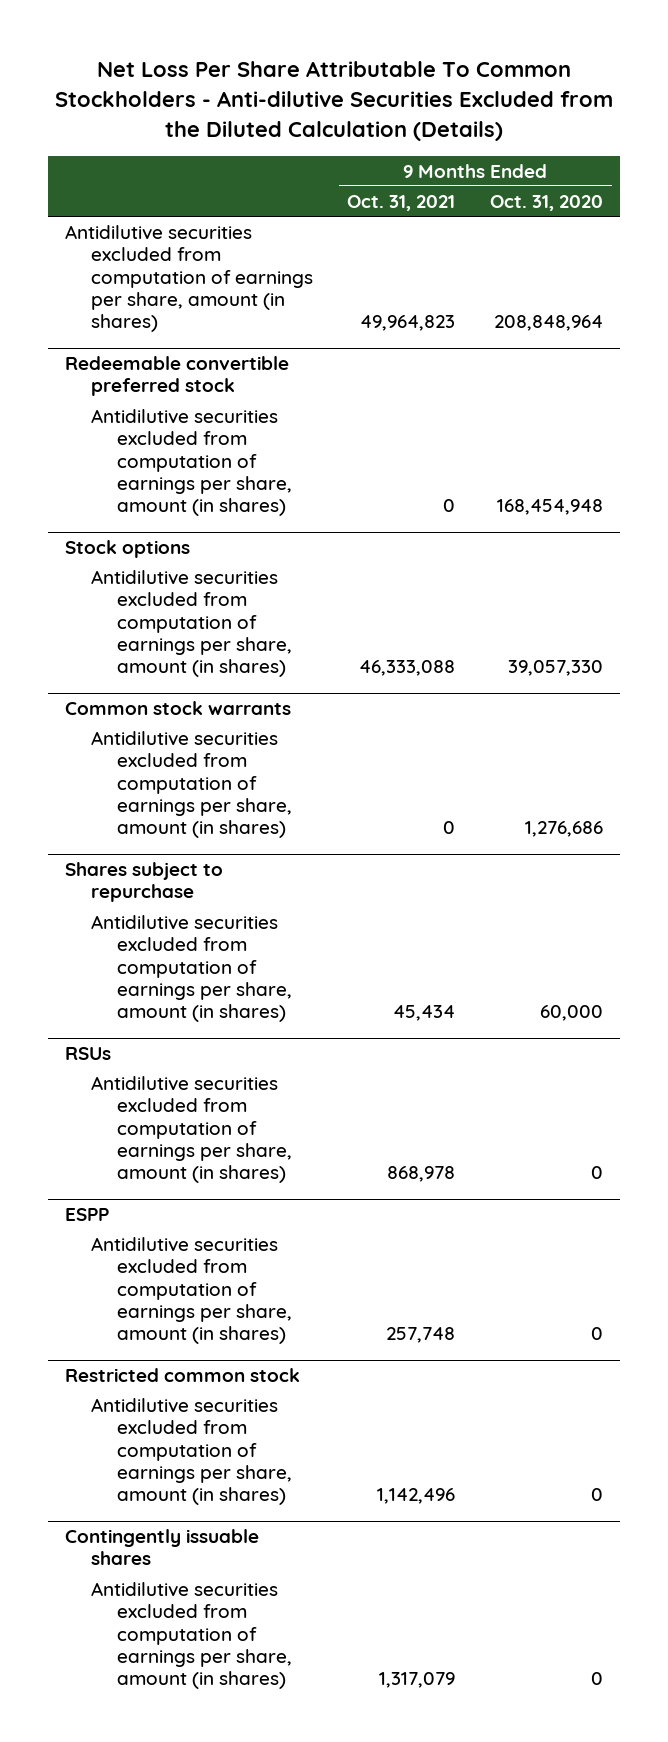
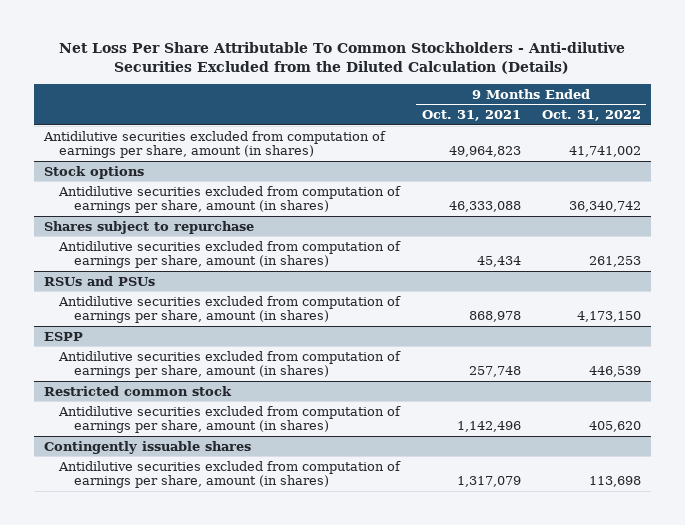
[490,194,604,211] Oct. 31, 2020 -> none
none -> [541,110,641,122] Oct. 31, 2022
[64,356,289,397] Redeemable convertible preferred stock -> none
[90,408,292,517] Antidilutive securities excluded from computation of earnings per share, amount (in shares) -> none
[64,701,291,716] Common stock warrants -> none
[90,730,292,839] Antidilutive securities excluded from computation of earnings per share, amount (in shares) -> none
[64,1047,111,1061] RSUs -> none
none -> [44,275,156,286] RSUs and PSUs

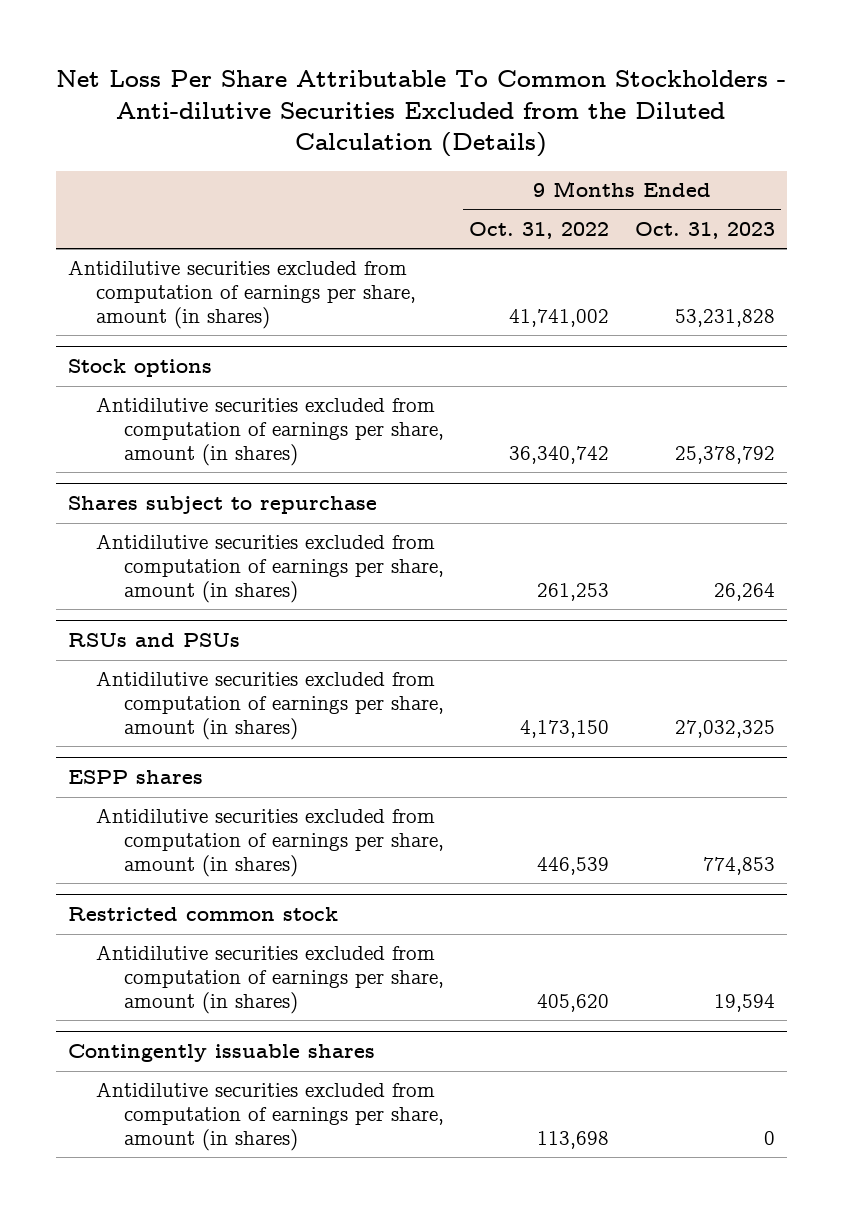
[421,110,521,122] Oct. 31, 2021 -> none
none -> [634,222,775,240] Oct. 31, 2023
[44,331,84,341] ESPP -> [68,770,204,785] ESPP shares

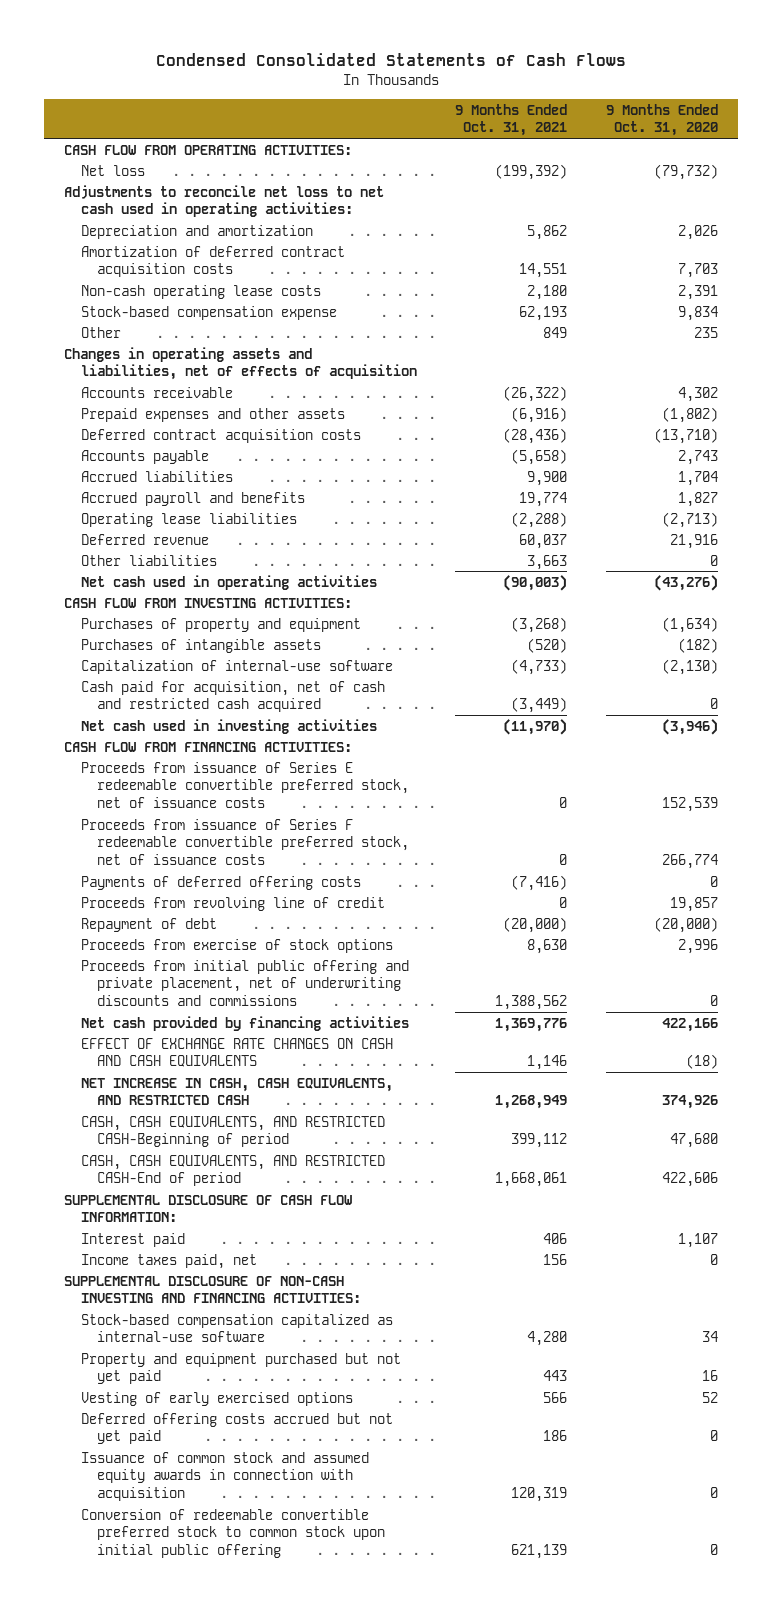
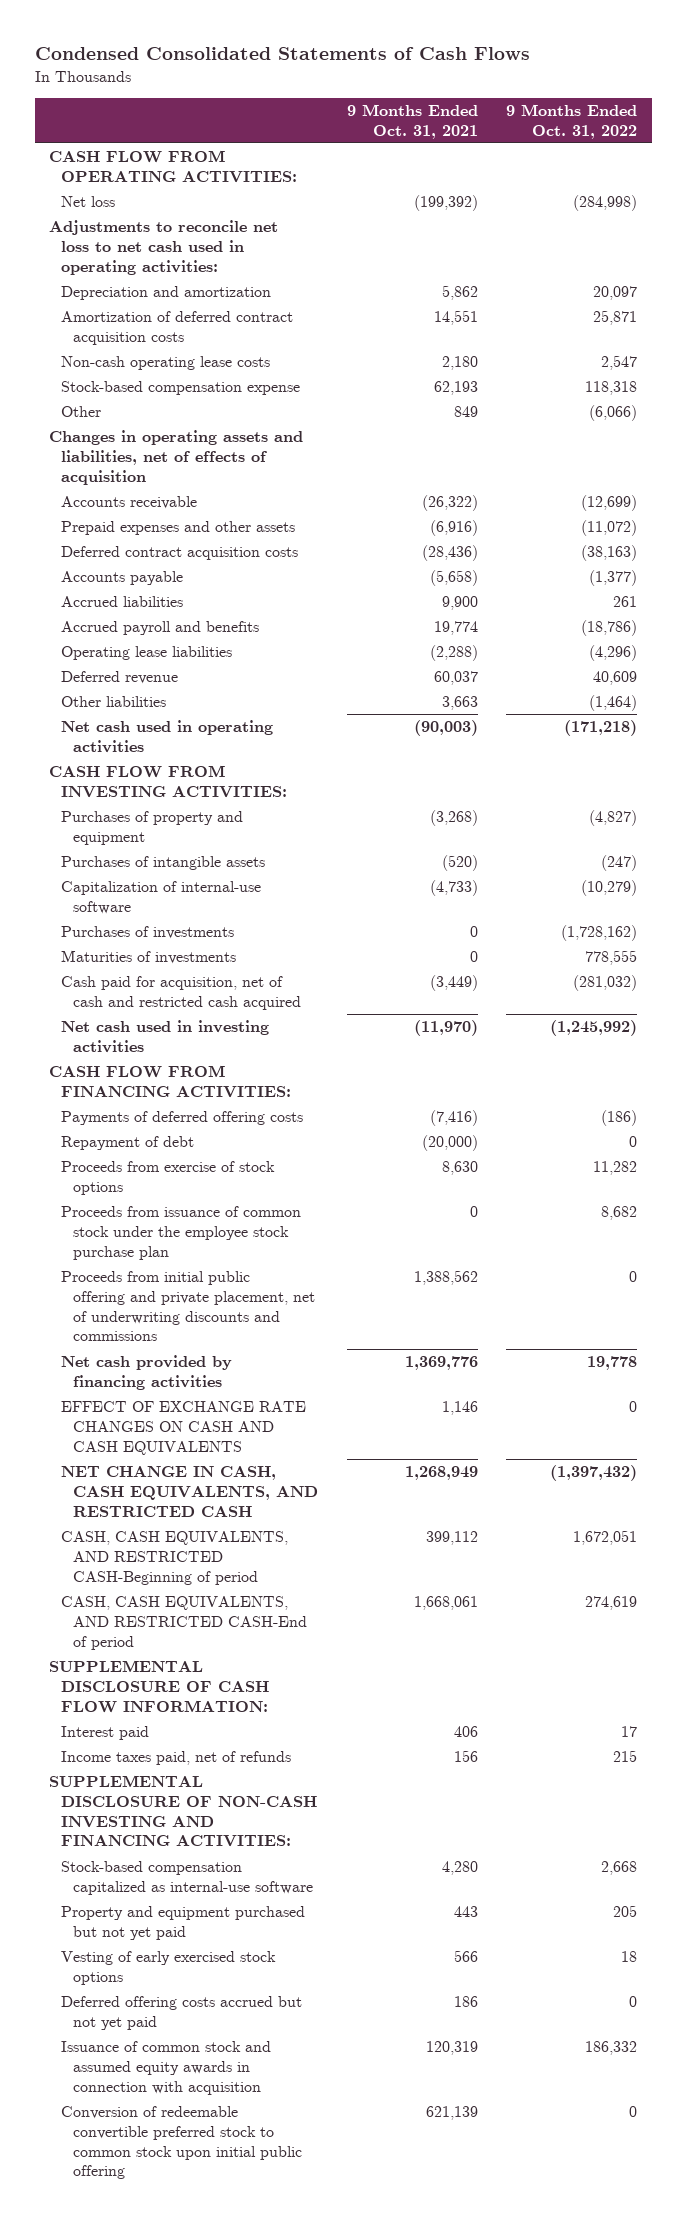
[606,103,719,137] 9 Months Ended Oct. 31, 2020 -> none
none -> [506,103,638,139] 9 Months Ended Oct. 31, 2022
none -> [61,926,235,940] Purchases of investments
none -> [61,950,237,965] Maturities of investments
[80,761,410,808] Proceeds from issuance of Series E redeemable convertible preferred stock, net of issuance costs -> none
[80,818,410,865] Proceeds from issuance of Series F redeemable convertible preferred stock, net of issuance costs -> none
[80,896,385,911] Proceeds from revolving line of credit -> none
none -> [61,1206,302,1260] Proceeds from issuance of common stock under the employee stock purchase plan
[80,1077,393,1106] NET INCREASE IN CASH, CASH EQUIVALENTS, AND RESTRICTED CASH -> [61,1466,319,1517] NET CHANGE IN CASH, CASH EQUIVALENTS, AND RESTRICTED CASH
[80,1253,257,1269] Income taxes paid, net -> [61,1751,292,1766] Income taxes paid, net of refunds
[80,1391,353,1406] Vesting of early exercised options -> [61,1951,277,1985] Vesting of early exercised stock options

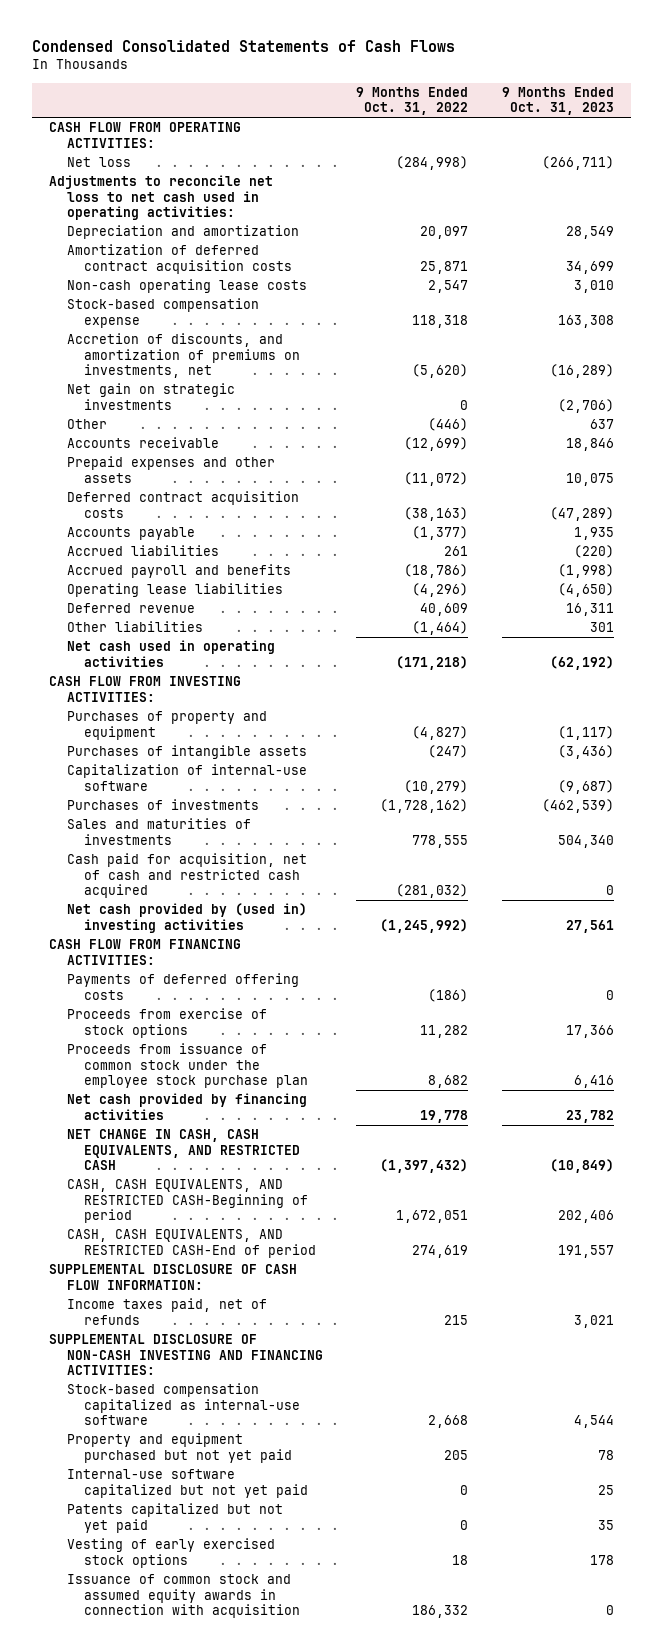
[346,103,478,139] 9 Months Ended Oct. 31, 2021 -> none
none -> [501,86,614,116] 9 Months Ended Oct. 31, 2023
[49,430,304,485] Changes in operating assets and liabilities, net of effects of acquisition -> none
none -> [66,333,301,378] Accretion of discounts, and amortization of premiums on investments, net
none -> [66,383,235,410] Net gain on strategic investments
[589,405,638,422] (6,066) -> [428,418,469,432] (446)
[61,950,237,965] Maturities of investments -> [66,818,251,845] Sales and maturities of investments
[61,1020,270,1053] Net cash used in investing activities -> [66,903,307,933] Net cash provided by (used in) investing activities
[61,1136,195,1151] Repayment of debt -> none
[61,1271,316,1342] Proceeds from initial public offering and private placement, net of underwriting discounts and commissions -> none
[61,1401,307,1455] EFFECT OF EXCHANGE RATE CHANGES ON CASH AND CASH EQUIVALENTS -> none
[61,1726,150,1741] Interest paid -> none
none -> [66,1469,309,1498] Internal-use software capitalized but not yet paid
none -> [66,1503,283,1533] Patents capitalized but not yet paid
[61,1996,303,2030] Deferred offering costs accrued but not yet paid -> none
[61,2106,303,2180] Conversion of redeemable convertible preferred stock to common stock upon initial public offering -> none

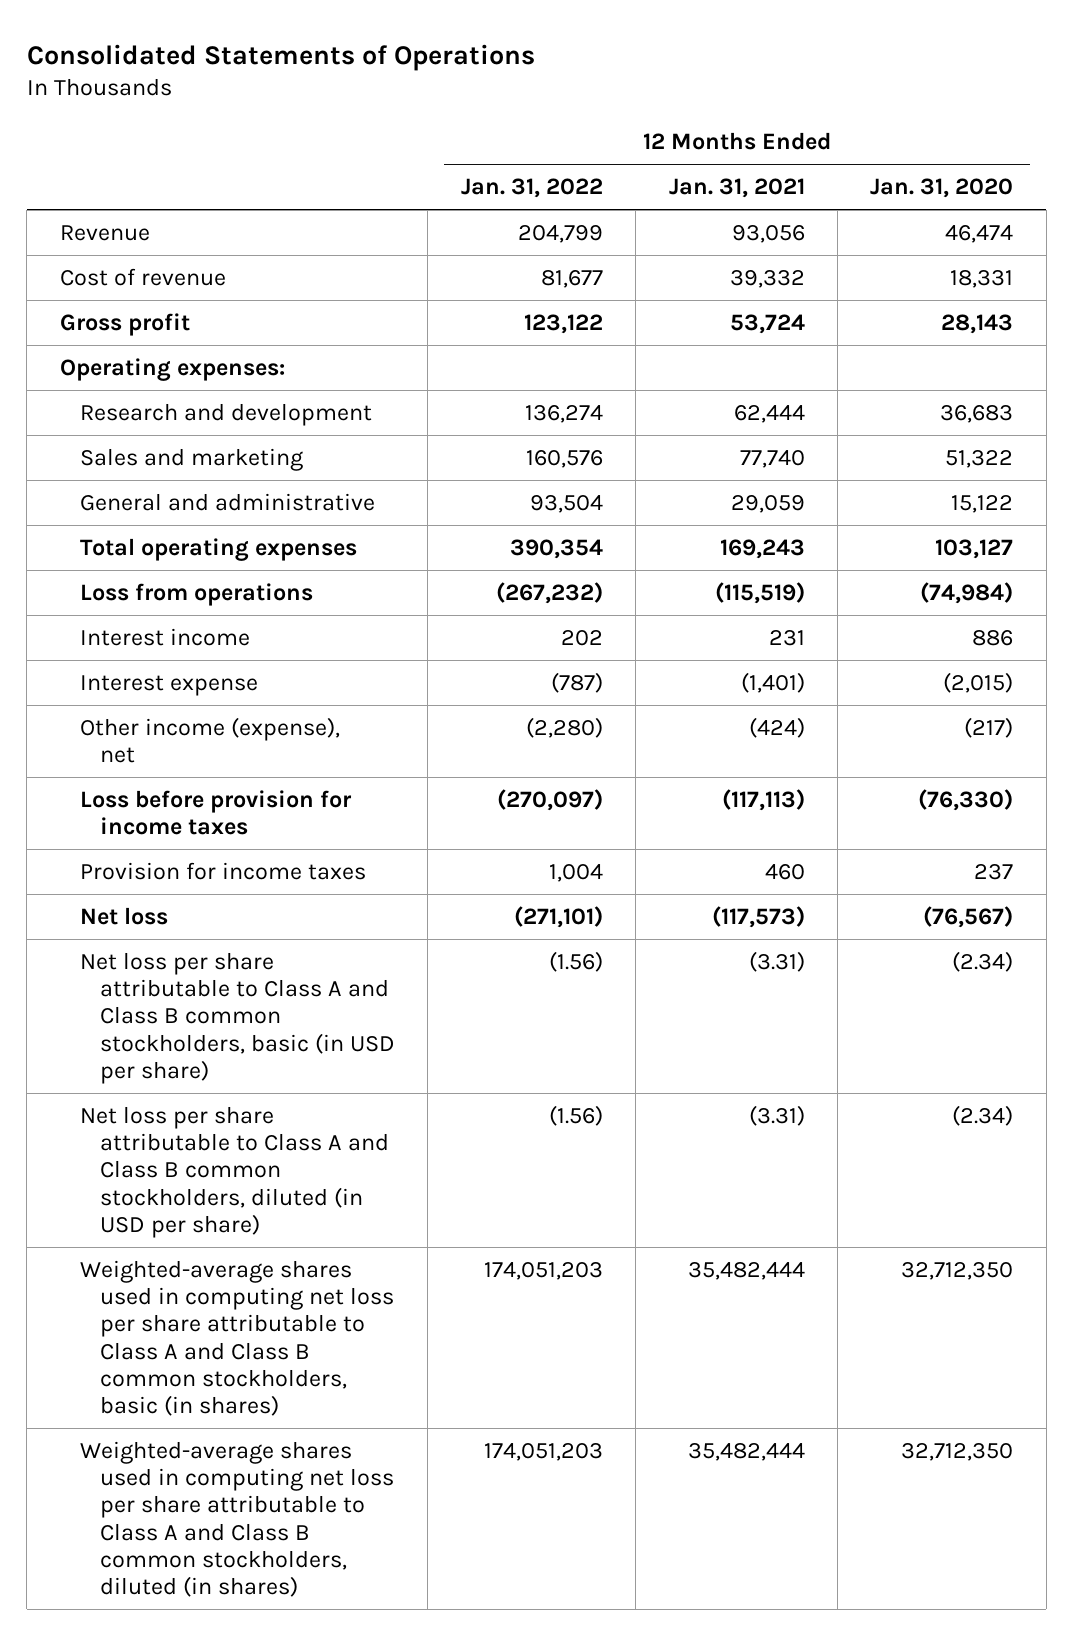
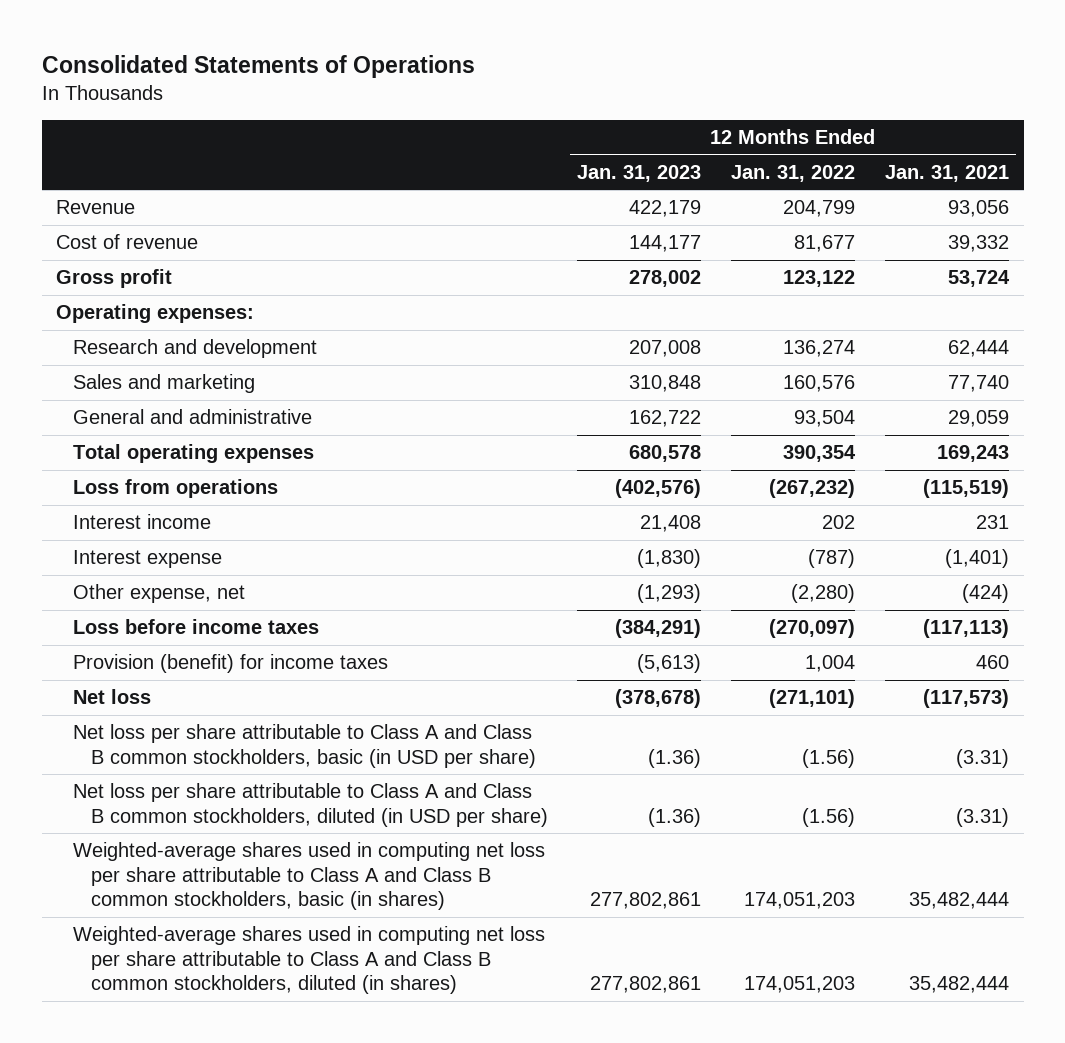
[870,178,1014,199] Jan. 31, 2020 -> none
none -> [577,164,702,182] Jan. 31, 2023
[79,717,340,764] Other income (expense), net -> [73,584,246,604] Other expense, net
[79,790,352,836] Loss before provision for income taxes -> [73,619,320,635] Loss before income taxes
[79,862,366,881] Provision for income taxes -> [73,654,389,674] Provision (benefit) for income taxes

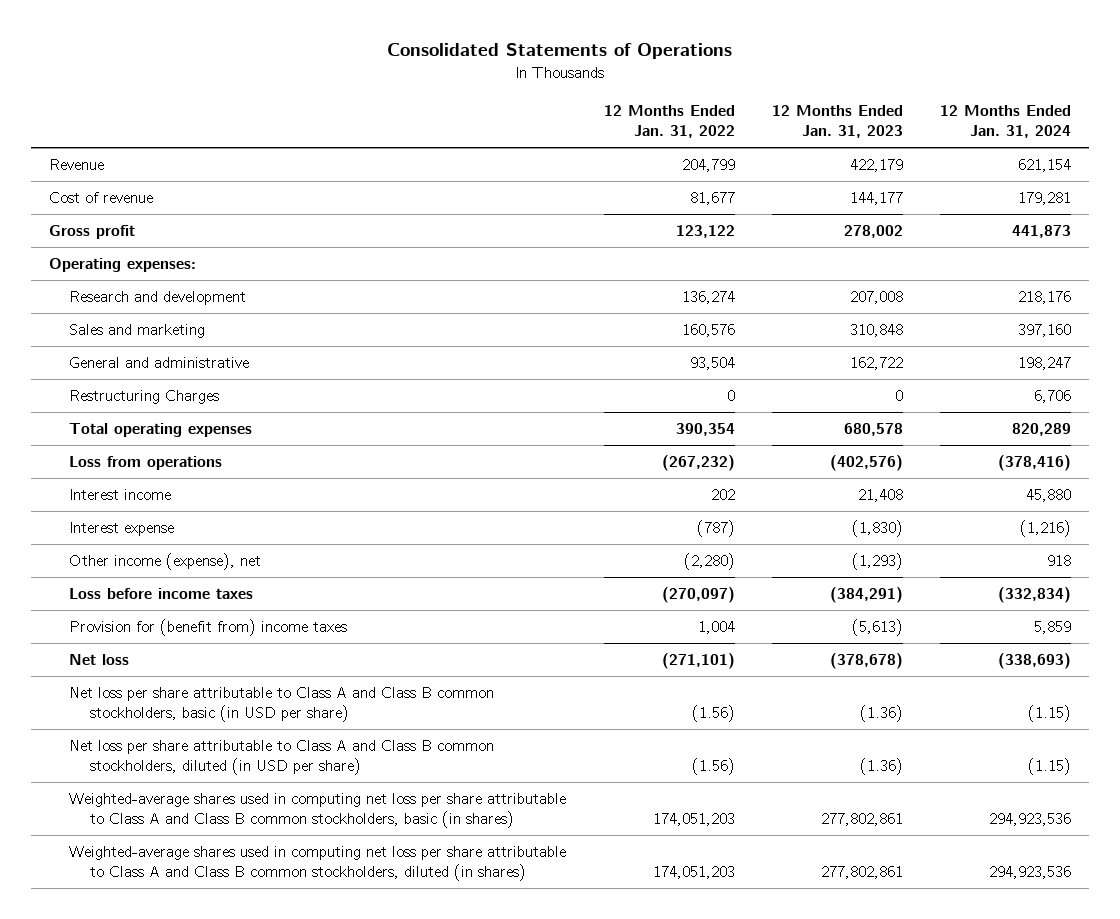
[884,164,1009,182] Jan. 31, 2021 -> none
none -> [939,105,1071,139] 12 Months Ended Jan. 31, 2024
none -> [69,390,220,405] Restructuring Charges
[73,584,246,604] Other expense, net -> [69,553,262,571] Other income (expense), net
[73,654,389,674] Provision (benefit) for income taxes -> [69,619,348,637] Provision for (benefit from) income taxes

